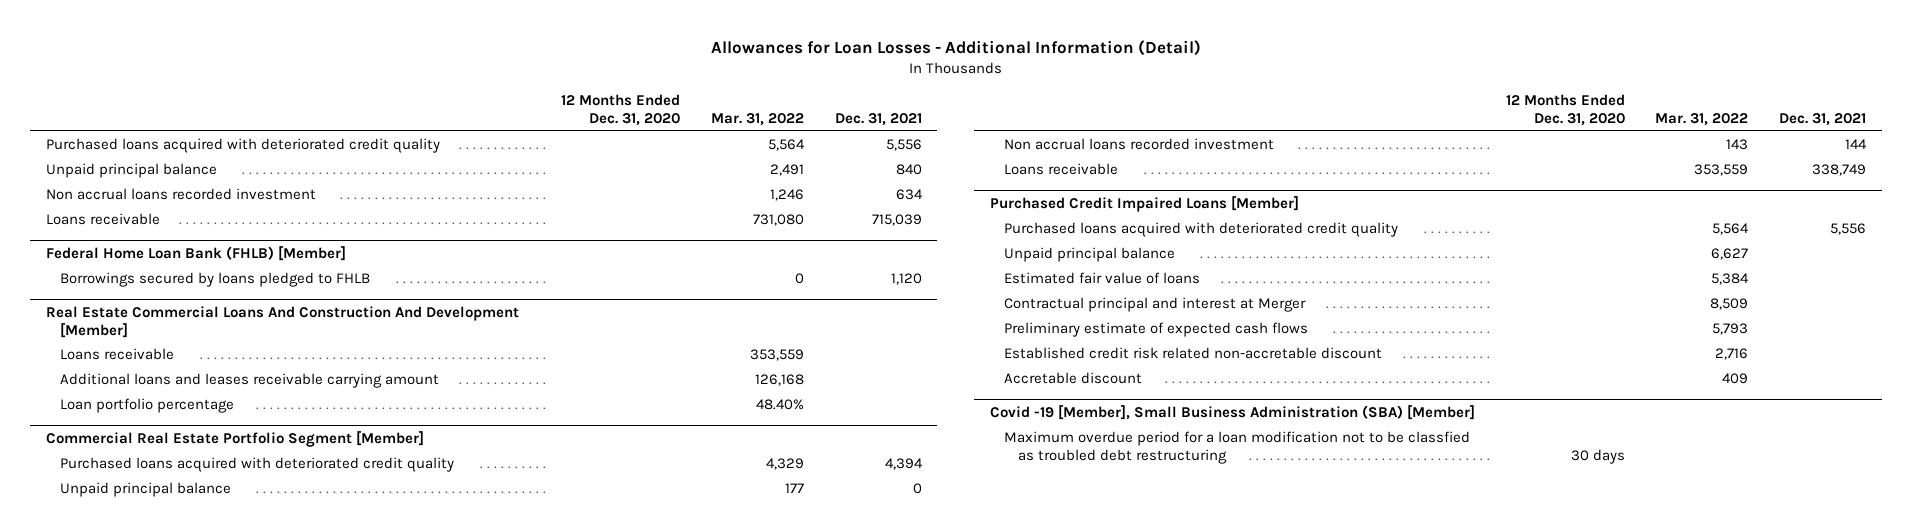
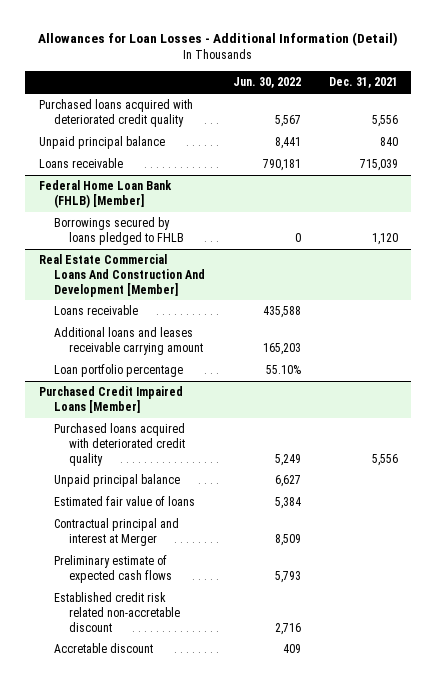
[561,94,681,127] 12 Months Ended Dec. 31, 2020 -> none
[711,113,805,127] Mar. 31, 2022 -> none
none -> [232,77,301,89] Jun. 30, 2022
[45,187,316,200] Non accrual loans recorded investment -> none
[45,430,424,447] Commercial Real Estate Portfolio Segment [Member] -> none
[59,456,454,472] Purchased loans acquired with deteriorated credit quality -> none
[59,481,231,497] Unpaid principal balance -> none
[1003,137,1274,150] Non accrual loans recorded investment -> none
[1003,162,1118,175] Loans receivable -> none
[989,404,1475,420] Covid -19 [Member], Small Business Administration (SBA) [Member] -> none
[1003,430,1470,464] Maximum overdue period for a loan modification not to be classfied as troubled debt restructuring -> none

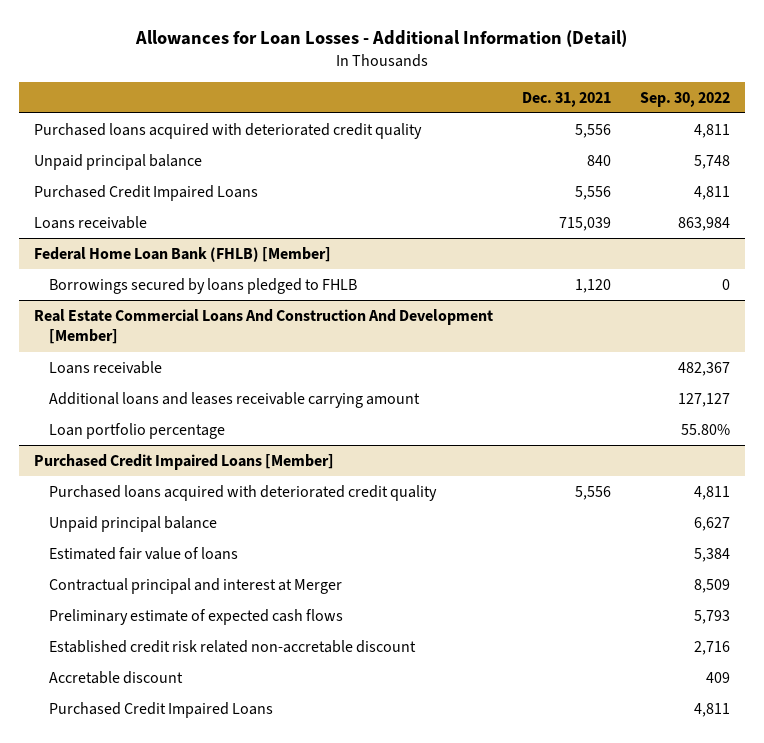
[232,77,301,89] Jun. 30, 2022 -> none
none -> [639,91,730,107] Sep. 30, 2022
none -> [33,184,258,201] Purchased Credit Impaired Loans
none -> [49,701,274,718] Purchased Credit Impaired Loans

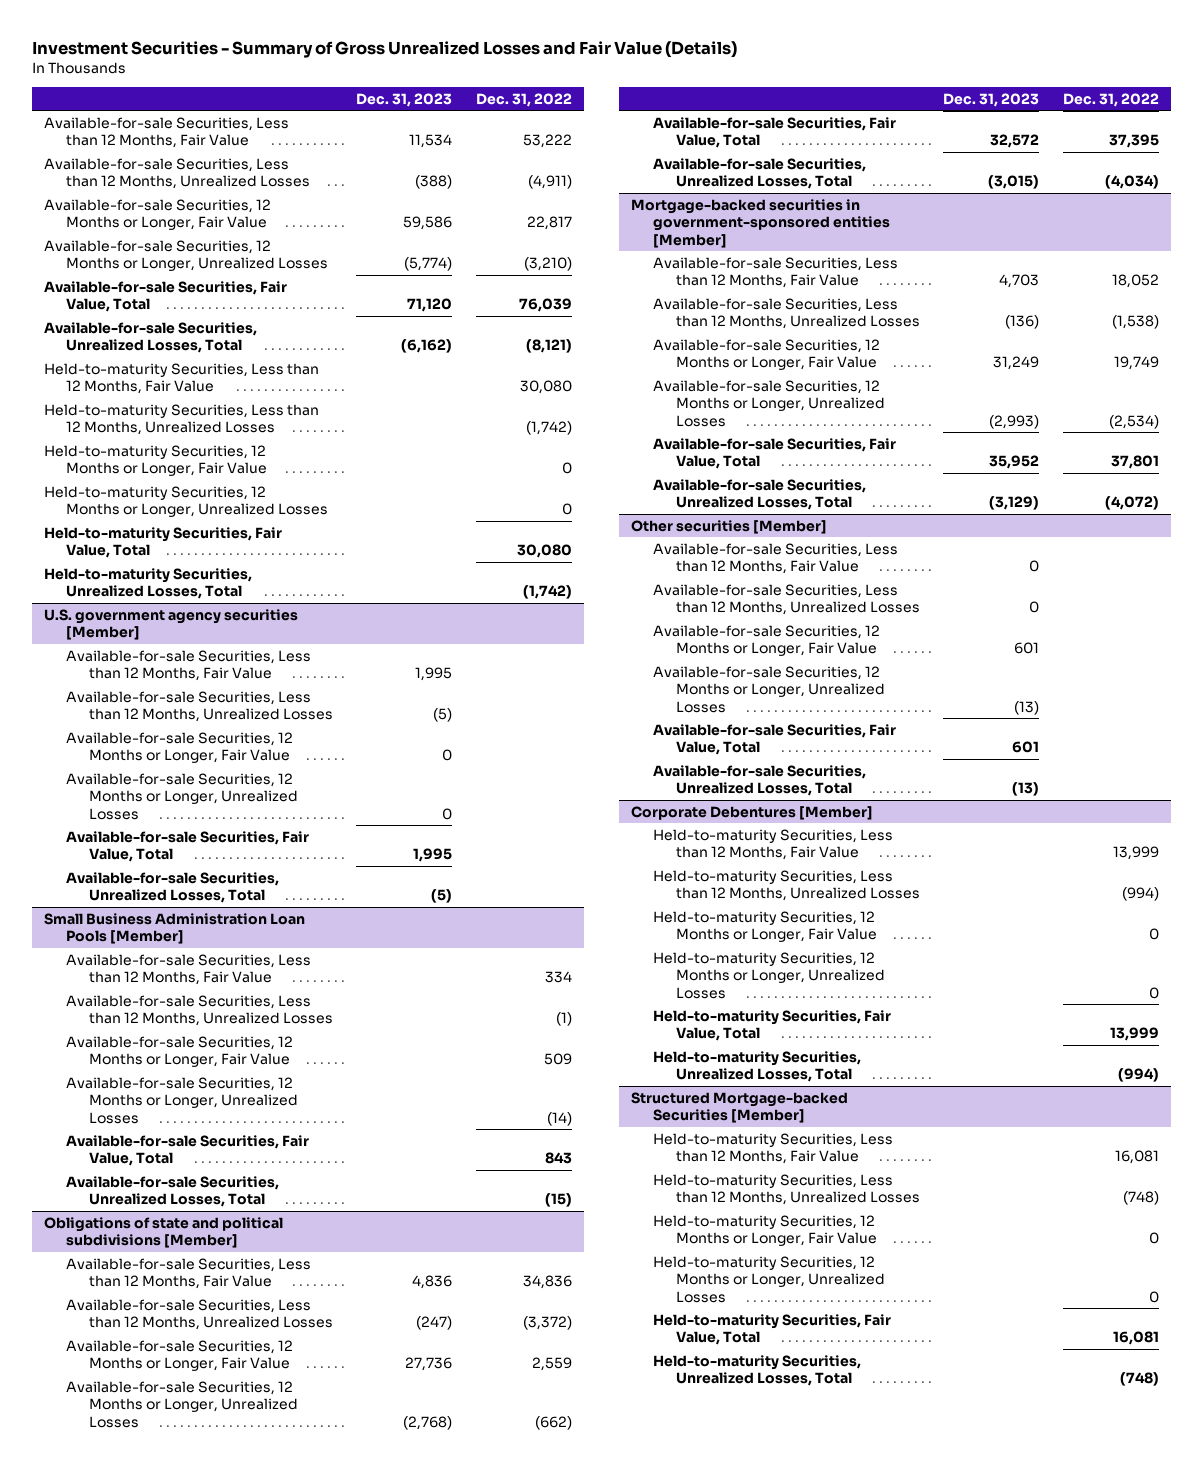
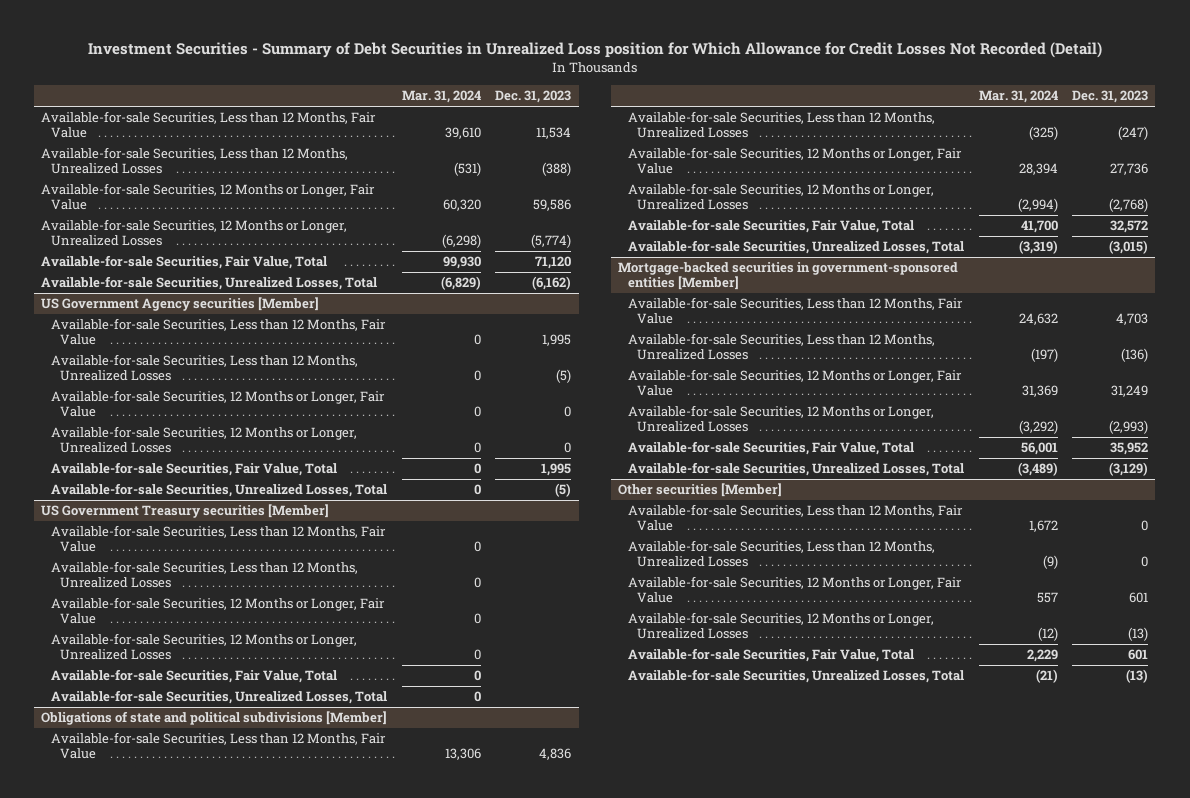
[32,41,738,59] Investment Securities - Summary of Gross Unrealized Losses and Fair Value (Details) -> [87,42,1102,59] Investment Securities - Summary of Debt Securities in Unrealized Loss position for Which Allowance for Credit Losses Not Recorded (Detail)
[475,93,572,108] Dec. 31, 2022 -> none
none -> [401,90,481,104] Mar. 31, 2024
[43,362,319,395] Held-to-maturity Securities, Less than 12 Months, Fair Value -> none
[43,403,319,436] Held-to-maturity Securities, Less than 12 Months, Unrealized Losses -> none
[43,444,268,477] Held-to-maturity Securities, 12 Months or Longer, Fair Value -> none
[43,485,329,518] Held-to-maturity Securities, 12 Months or Longer, Unrealized Losses -> none
[43,526,282,559] Held-to-maturity Securities, Fair Value, Total -> none
[43,567,252,600] Held-to-maturity Securities, Unrealized Losses, Total -> none
[43,608,298,641] U.S. government agency securities [Member] -> [41,297,320,312] US Government Agency securities [Member]
[43,912,305,945] Small Business Administration Loan Pools [Member] -> none
[66,953,312,986] Available-for-sale Securities, Less than 12 Months, Fair Value -> none
[66,994,333,1027] Available-for-sale Securities, Less than 12 Months, Unrealized Losses -> none
[66,1035,294,1068] Available-for-sale Securities, 12 Months or Longer, Fair Value -> none
[66,1076,298,1125] Available-for-sale Securities, 12 Months or Longer, Unrealized Losses -> none
[66,1134,310,1167] Available-for-sale Securities, Fair Value, Total -> none
[66,1175,280,1208] Available-for-sale Securities, Unrealized Losses, Total -> none
none -> [41,504,330,519] US Government Treasury securities [Member]
none -> [50,525,386,553] Available-for-sale Securities, Less than 12 Months, Fair Value
none -> [50,561,358,589] Available-for-sale Securities, Less than 12 Months, Unrealized Losses
none -> [50,597,385,625] Available-for-sale Securities, 12 Months or Longer, Fair Value
none -> [50,633,357,661] Available-for-sale Securities, 12 Months or Longer, Unrealized Losses
none -> [50,669,337,684] Available-for-sale Securities, Fair Value, Total
none -> [50,690,387,705] Available-for-sale Securities, Unrealized Losses, Total
[630,805,873,820] Corporate Debentures [Member] -> none
[653,828,894,861] Held-to-maturity Securities, Less than 12 Months, Fair Value -> none
[653,869,920,902] Held-to-maturity Securities, Less than 12 Months, Unrealized Losses -> none
[653,910,877,943] Held-to-maturity Securities, 12 Months or Longer, Fair Value -> none
[653,951,885,1000] Held-to-maturity Securities, 12 Months or Longer, Unrealized Losses -> none
[653,1009,892,1042] Held-to-maturity Securities, Fair Value, Total -> none
[653,1050,862,1083] Held-to-maturity Securities, Unrealized Losses, Total -> none
[630,1091,848,1124] Structured Mortgage-backed Securities [Member] -> none
[653,1132,894,1165] Held-to-maturity Securities, Less than 12 Months, Fair Value -> none
[653,1173,920,1206] Held-to-maturity Securities, Less than 12 Months, Unrealized Losses -> none
[653,1214,877,1247] Held-to-maturity Securities, 12 Months or Longer, Fair Value -> none
[653,1255,885,1304] Held-to-maturity Securities, 12 Months or Longer, Unrealized Losses -> none
[653,1313,892,1346] Held-to-maturity Securities, Fair Value, Total -> none
[653,1354,862,1387] Held-to-maturity Securities, Unrealized Losses, Total -> none

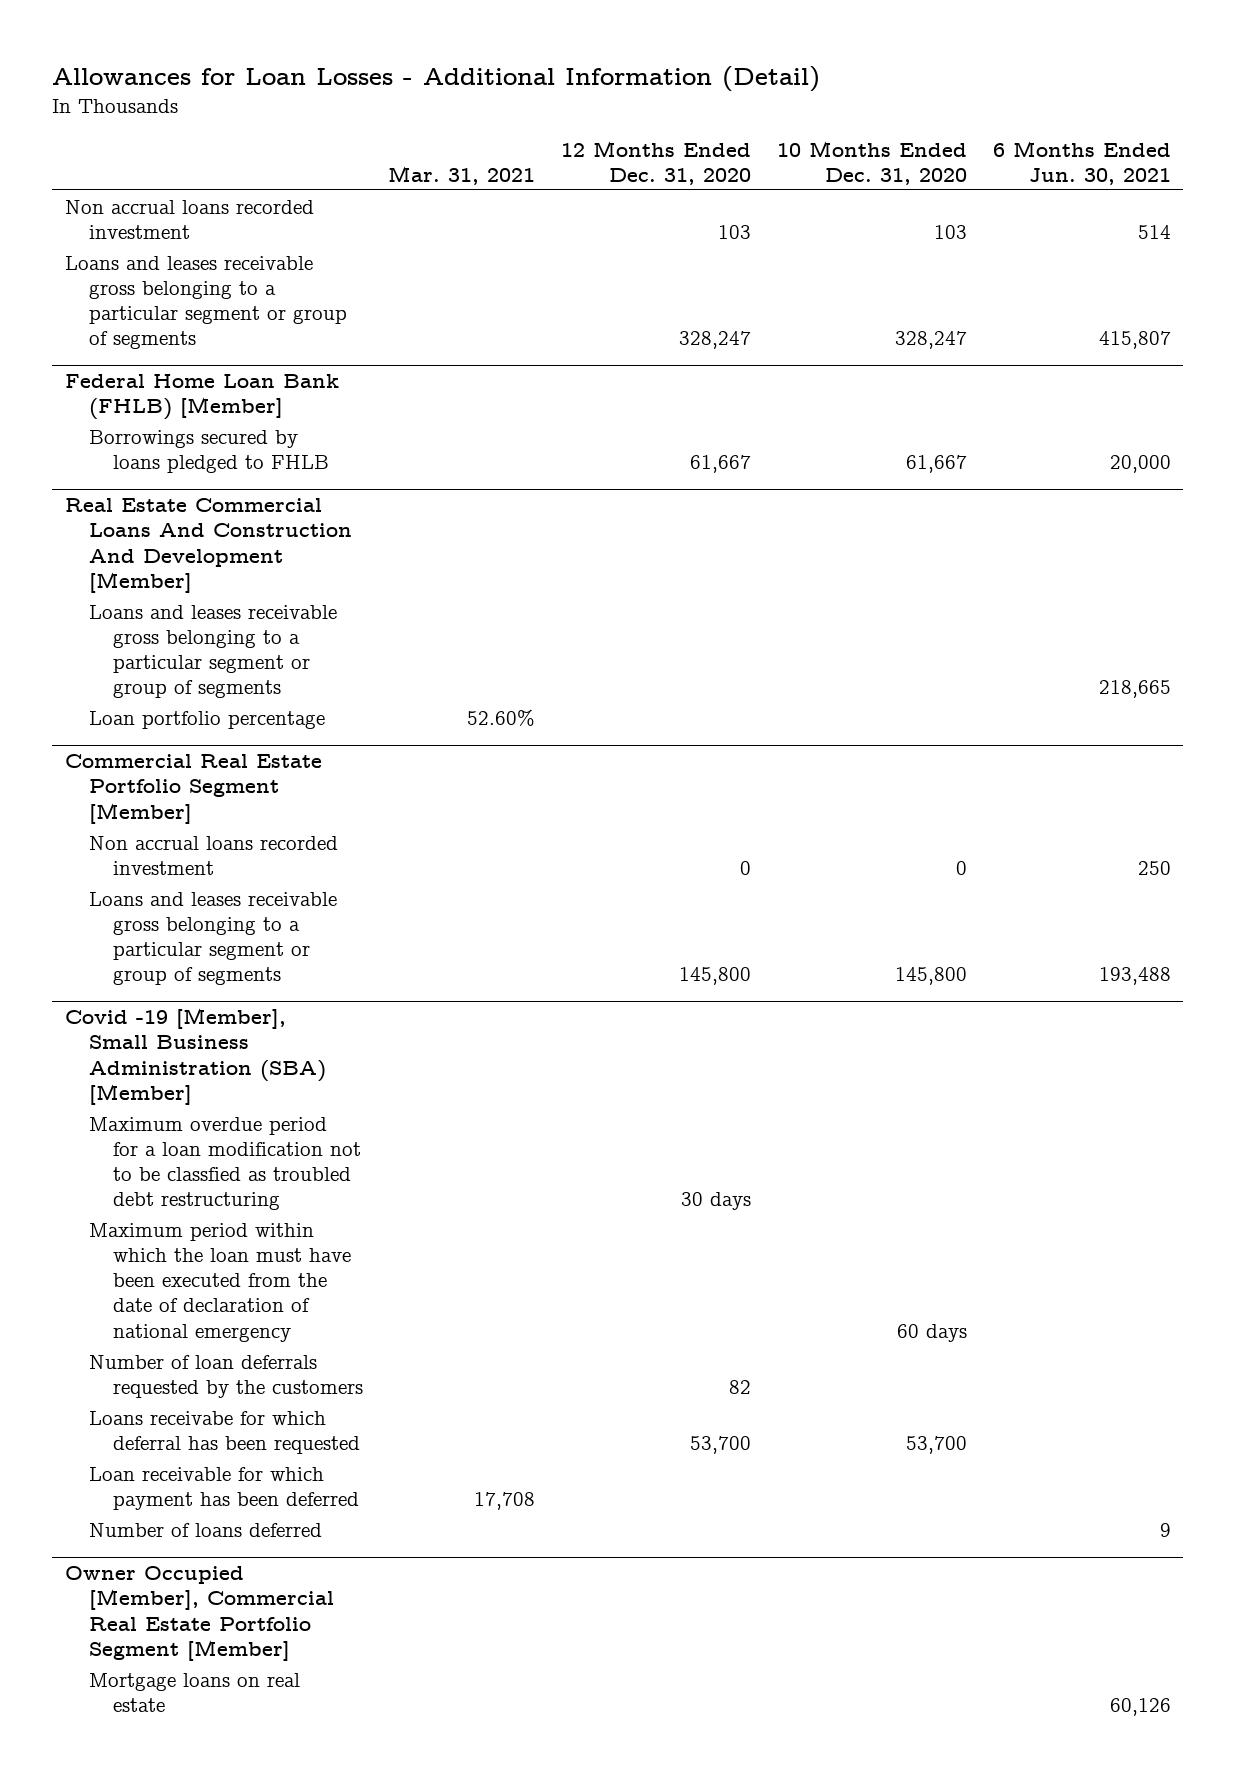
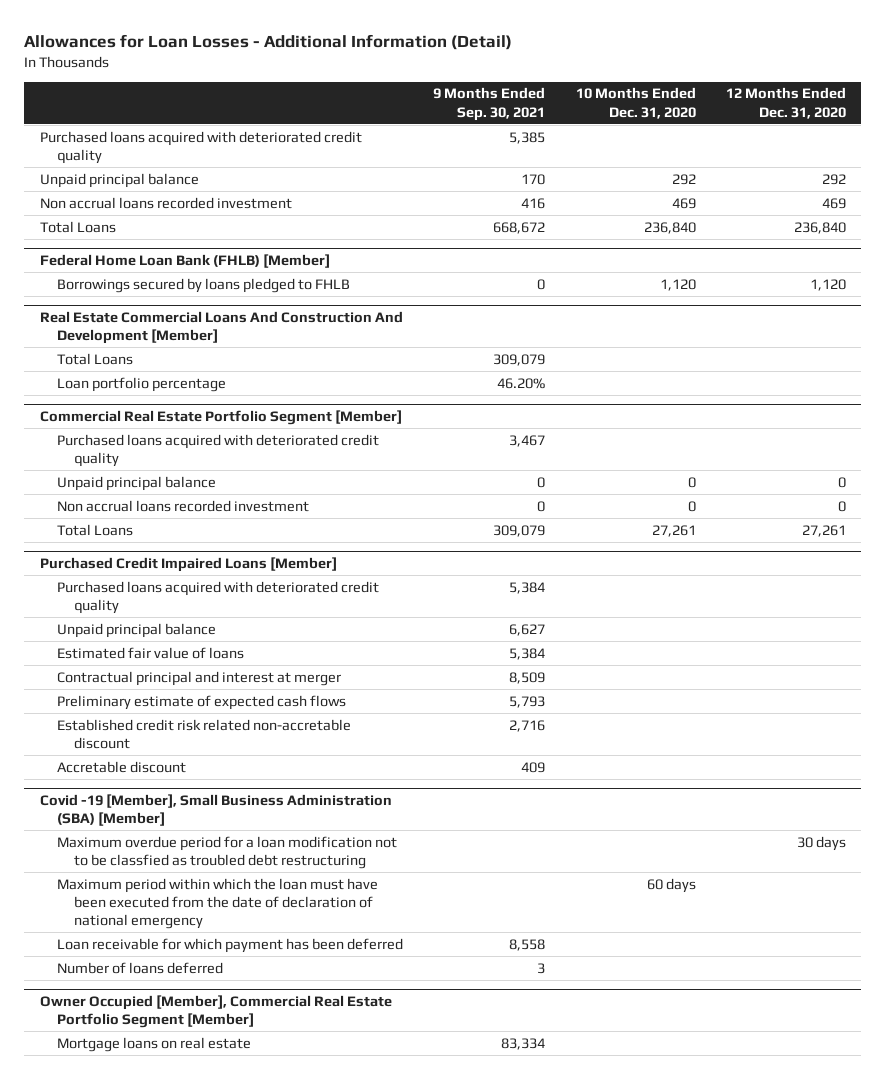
[388,165,536,185] Mar. 31, 2021 -> none
[992,140,1171,185] 6 Months Ended Jun. 30, 2021 -> none
none -> [433,87,546,121] 9 Months Ended Sep. 30, 2021
[64,255,347,350] Loans and leases receivable gross belonging to a particular segment or group of segments -> none
none -> [39,130,362,165] Purchased loans acquired with deteriorated credit quality
none -> [39,172,199,188] Unpaid principal balance
[718,224,752,239] 103 -> [821,197,846,209] 469
[933,224,967,239] 103 -> [671,197,696,209] 469
none -> [39,220,116,233] Total Loans
[690,454,752,473] 61,667 -> [809,278,846,291] 1,120
[905,454,967,473] 61,667 -> [659,278,696,291] 1,120
[88,604,337,699] Loans and leases receivable gross belonging to a particular segment or group of segments -> [56,352,133,365] Total Loans
none -> [56,433,379,468] Purchased loans acquired with deteriorated credit quality
none -> [56,475,216,491] Unpaid principal balance
[88,891,337,986] Loans and leases receivable gross belonging to a particular segment or group of segments -> none
none -> [56,523,133,536] Total Loans
none -> [39,556,337,572] Purchased Credit Impaired Loans [Member]
none -> [56,580,379,615] Purchased loans acquired with deteriorated credit quality
none -> [56,622,216,638] Unpaid principal balance
none -> [56,646,244,659] Estimated fair value of loans
none -> [56,670,341,686] Contractual principal and interest at merger
none -> [56,694,346,710] Preliminary estimate of expected cash flows
none -> [56,718,351,750] Established credit risk related non-accretable discount
none -> [56,760,186,773] Accretable discount
[88,1354,363,1398] Number of loan deferrals requested by the customers -> none
[88,1410,360,1454] Loans receivabe for which deferral has been requested -> none

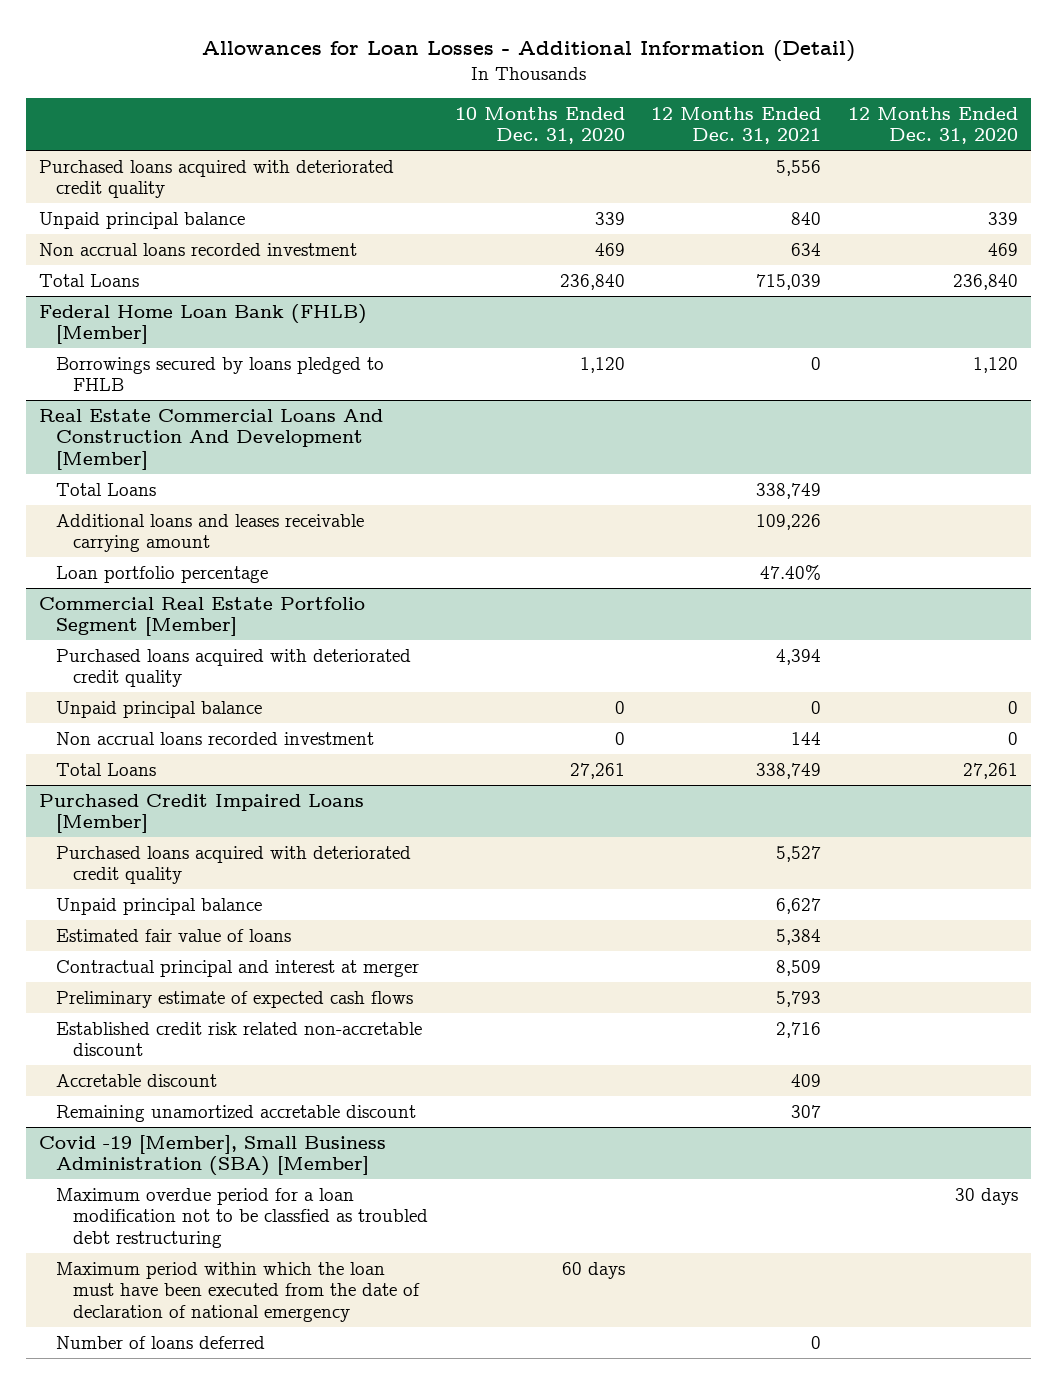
[433,87,546,121] 9 Months Ended Sep. 30, 2021 -> none
none -> [651,106,822,145] 12 Months Ended Dec. 31, 2021
[671,173,696,185] 292 -> [594,211,625,225] 339
[821,173,846,185] 292 -> [988,211,1019,225] 339
none -> [56,513,365,553] Additional loans and leases receivable carrying amount
none -> [56,1104,417,1122] Remaining unamortized accretable discount
[56,937,403,953] Loan receivable for which payment has been deferred -> none
[39,994,392,1029] Owner Occupied [Member], Commercial Real Estate Portfolio Segment [Member] -> none
[56,1036,251,1052] Mortgage loans on real estate -> none

